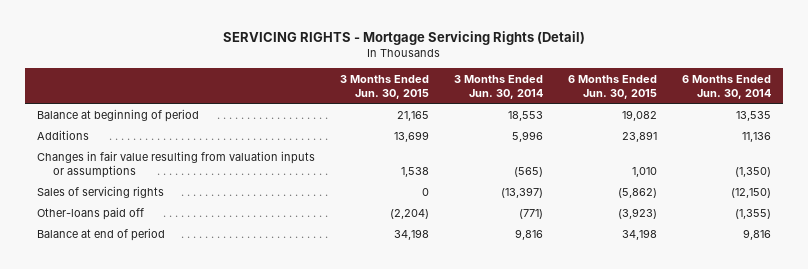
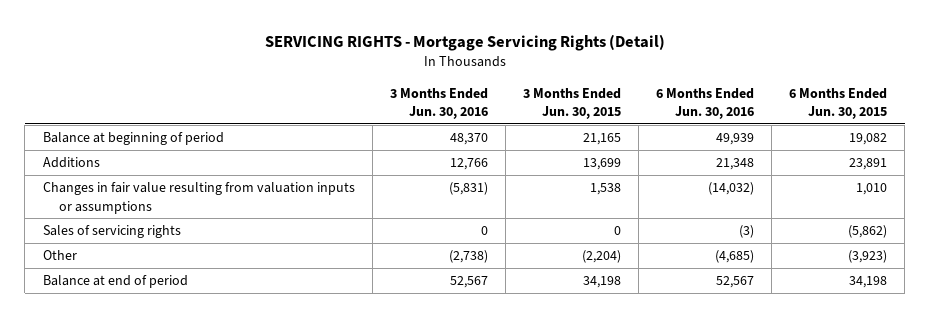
[454,74,544,99] 3 Months Ended Jun. 30, 2014 -> none
[681,74,771,99] 6 Months Ended Jun. 30, 2014 -> none
none -> [389,87,488,119] 3 Months Ended Jun. 30, 2016
none -> [656,87,755,119] 6 Months Ended Jun. 30, 2016
[37,206,145,220] Other-loans paid off -> [42,250,77,261] Other

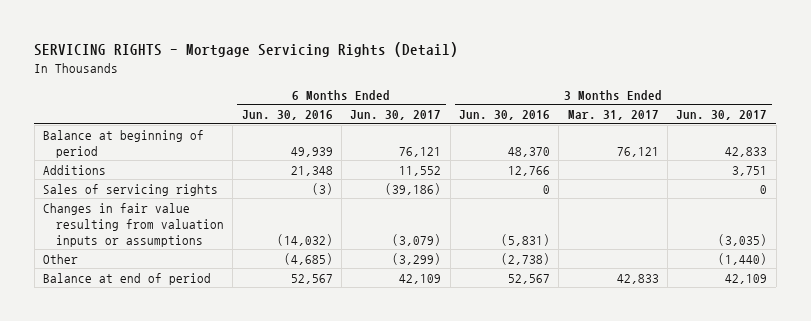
[522,87,621,119] 3 Months Ended Jun. 30, 2015 -> none
[789,87,888,119] 6 Months Ended Jun. 30, 2015 -> none
none -> [350,110,442,121] Jun. 30, 2017
none -> [567,110,659,121] Mar. 31, 2017
none -> [676,110,768,121] Jun. 30, 2017
[42,182,355,214] Changes in fair value resulting from valuation inputs or assumptions -> [43,202,225,247] Changes in fair value resulting from valuation inputs or assumptions

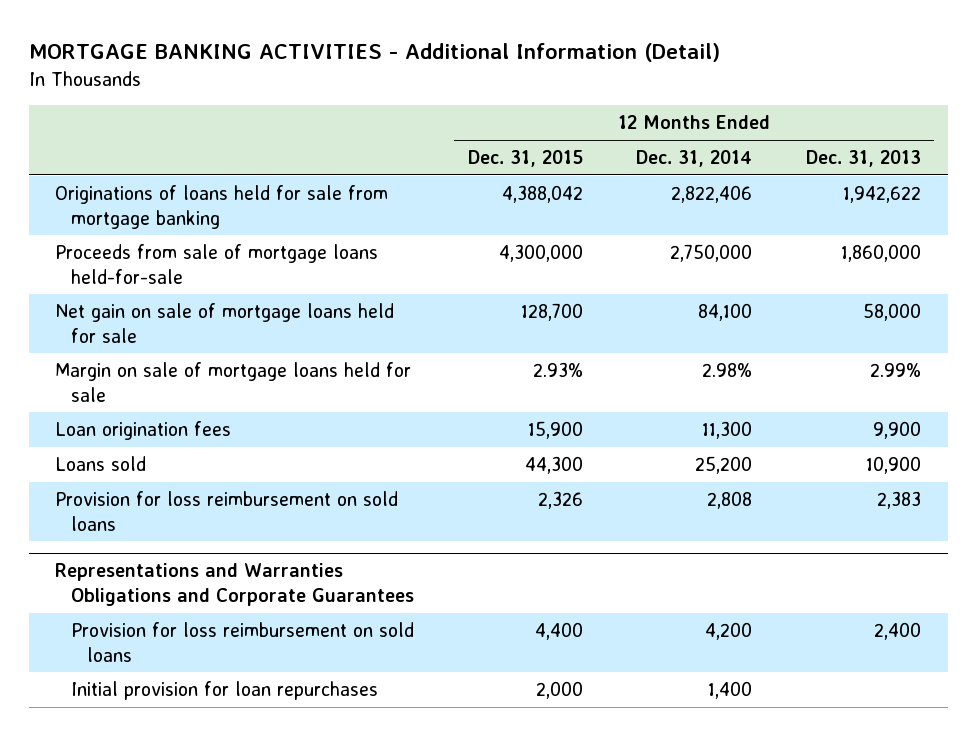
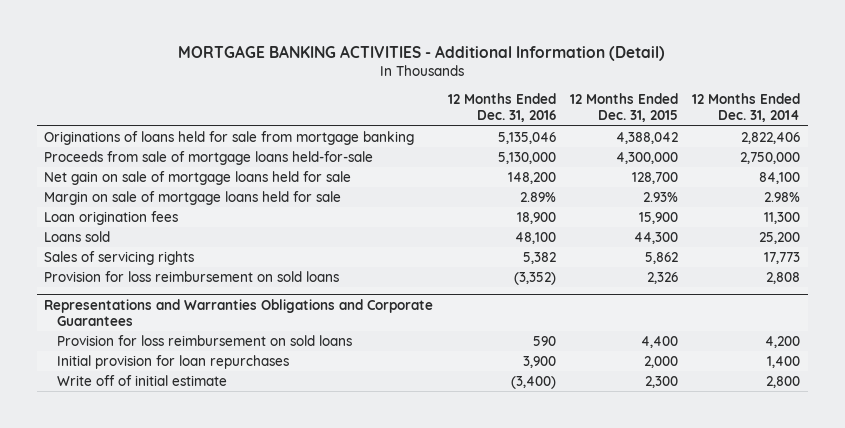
[805,150,921,168] Dec. 31, 2013 -> none
none -> [447,93,556,123] 12 Months Ended Dec. 31, 2016
none -> [44,250,195,265] Sales of servicing rights
none -> [56,374,227,386] Write off of initial estimate

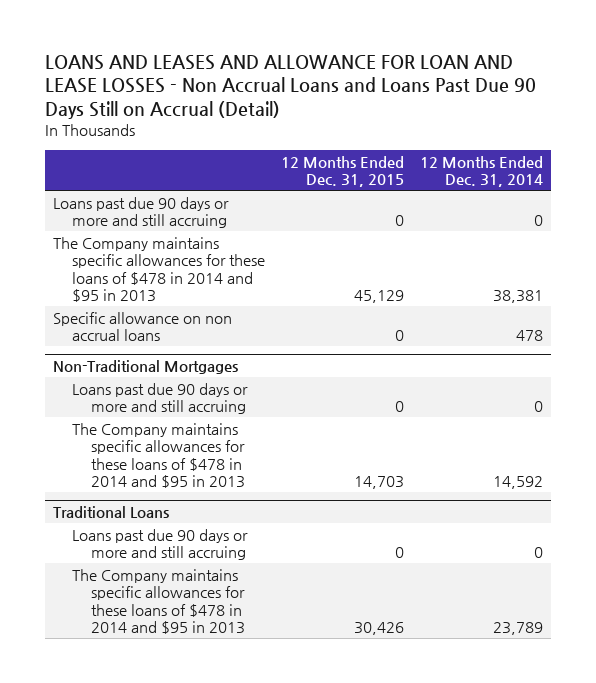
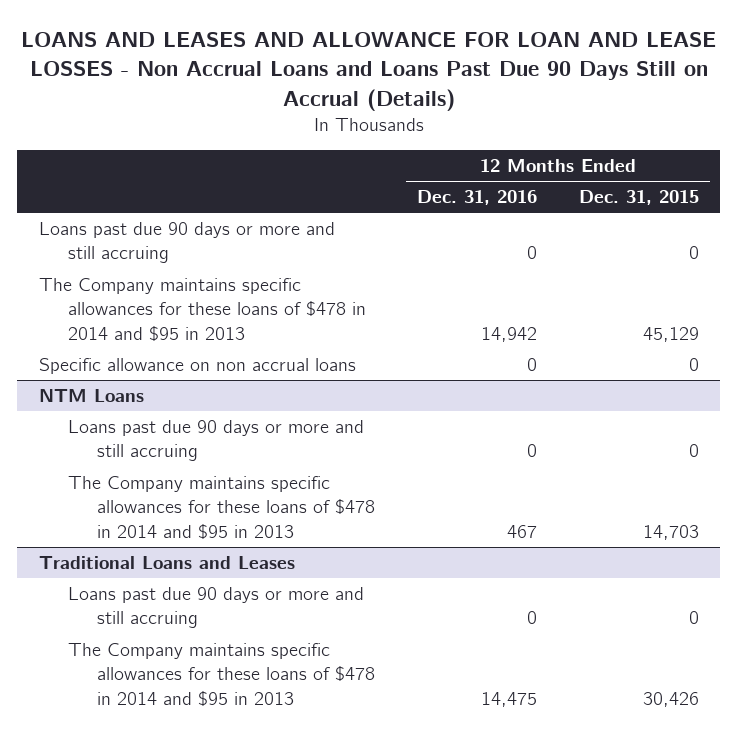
[44,55,536,119] LOANS AND LEASES AND ALLOWANCE FOR LOAN AND LEASE LOSSES - Non Accrual Loans and Loans Past Due 90 Days Still on Accrual (Detail) -> [20,31,716,111] LOANS AND LEASES AND ALLOWANCE FOR LOAN AND LEASE LOSSES - Non Accrual Loans and Loans Past Due 90 Days Still on Accrual (Details)
[420,155,544,188] 12 Months Ended Dec. 31, 2014 -> none
none -> [416,190,537,206] Dec. 31, 2016
[52,360,238,375] Non-Traditional Mortgages -> [38,389,144,403] NTM Loans
[52,506,169,519] Traditional Loans -> [38,556,295,570] Traditional Loans and Leases

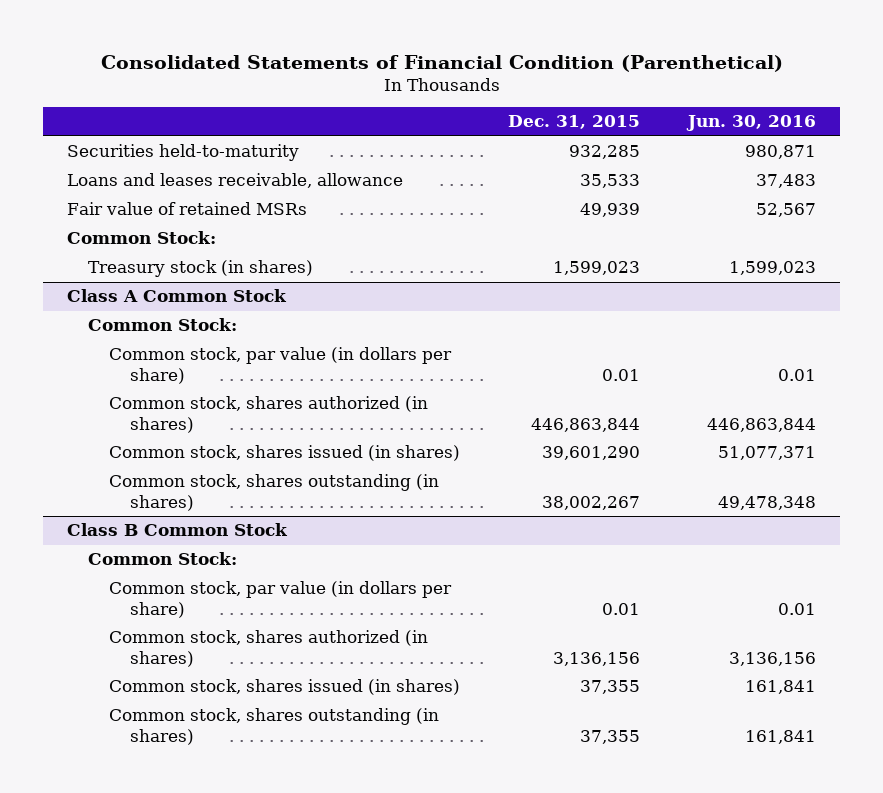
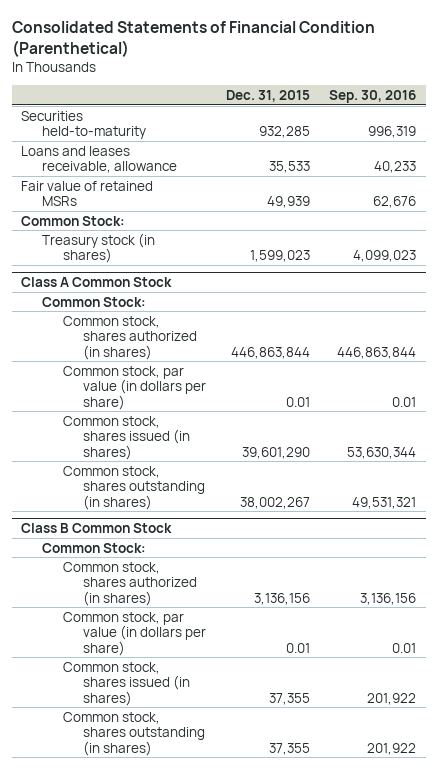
[685,115,816,132] Jun. 30, 2016 -> none
none -> [329,89,417,103] Sep. 30, 2016
[108,347,452,385] Common stock, par value (in dollars per share) -> [62,365,207,410] Common stock, par value (in dollars per share)
[108,581,452,619] Common stock, par value (in dollars per share) -> [62,611,207,656] Common stock, par value (in dollars per share)

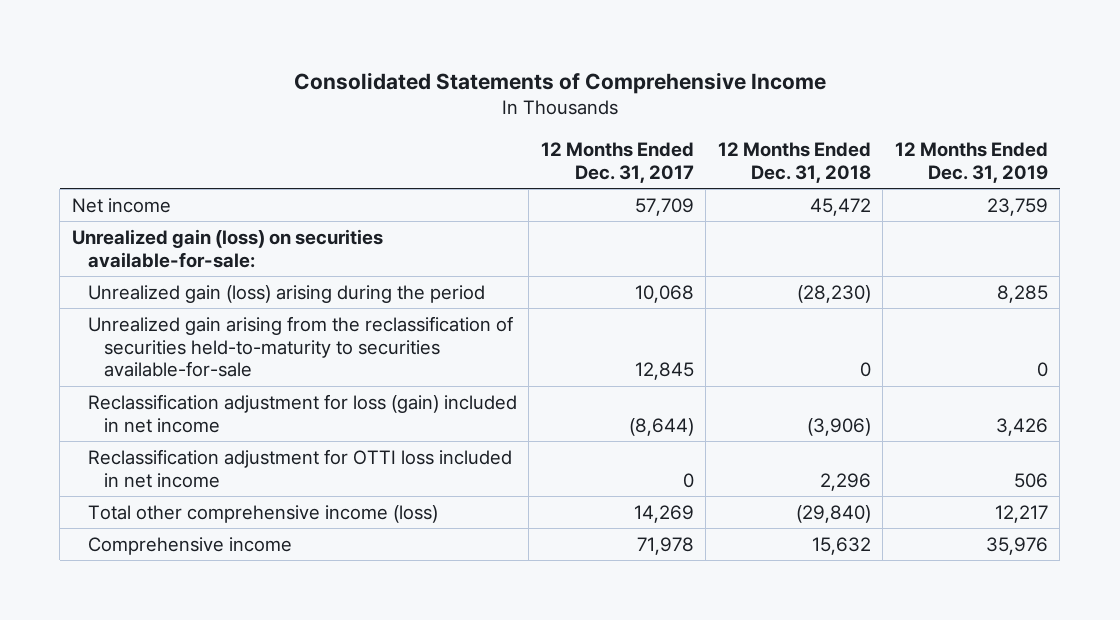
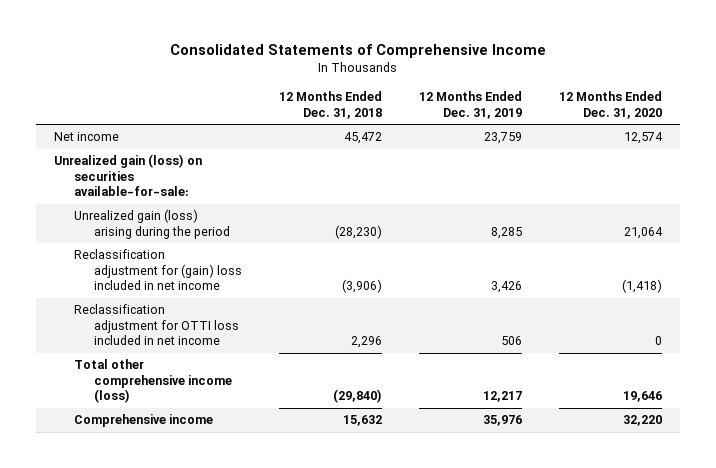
[540,142,694,183] 12 Months Ended Dec. 31, 2017 -> none
none -> [558,91,662,119] 12 Months Ended Dec. 31, 2020
[87,315,513,378] Unrealized gain arising from the reclassification of securities held-to-maturity to securities available-for-sale -> none
[87,393,517,433] Reclassification adjustment for loss (gain) included in net income -> [74,249,243,291] Reclassification adjustment for (gain) loss included in net income

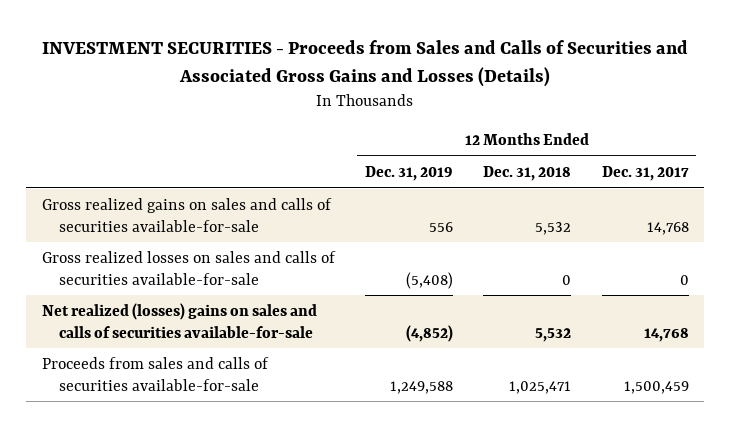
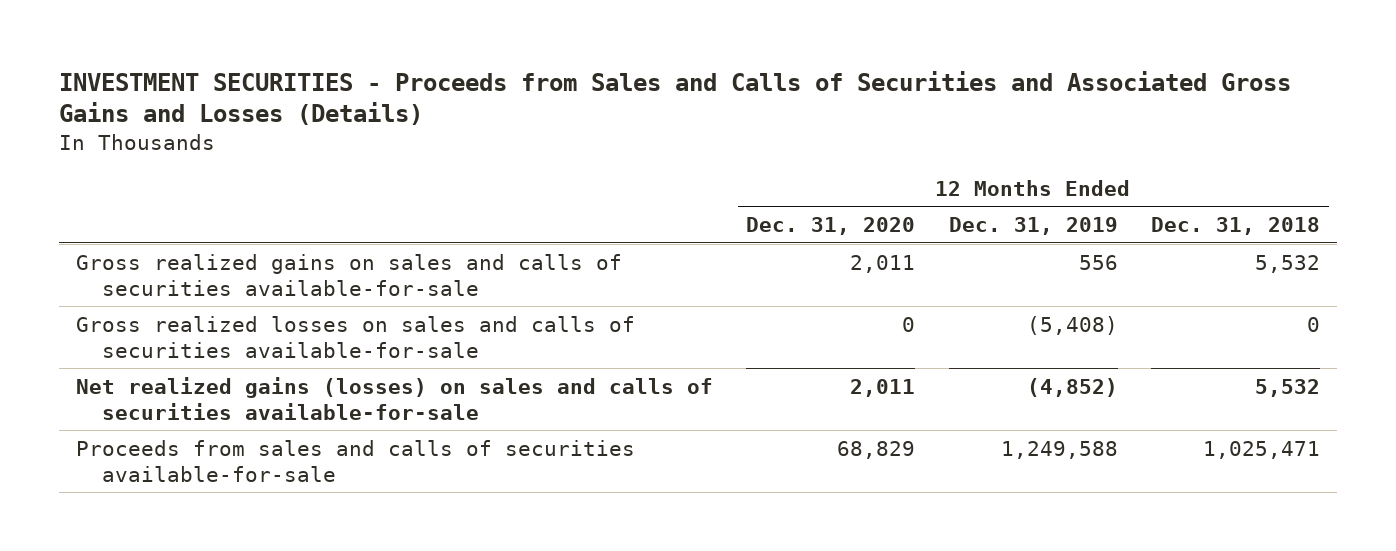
[601,165,689,181] Dec. 31, 2017 -> none
none -> [746,217,916,236] Dec. 31, 2020
[41,302,317,338] Net realized (losses) gains on sales and calls of securities available-for-sale -> [75,376,713,420] Net realized gains (losses) on sales and calls of securities available-for-sale

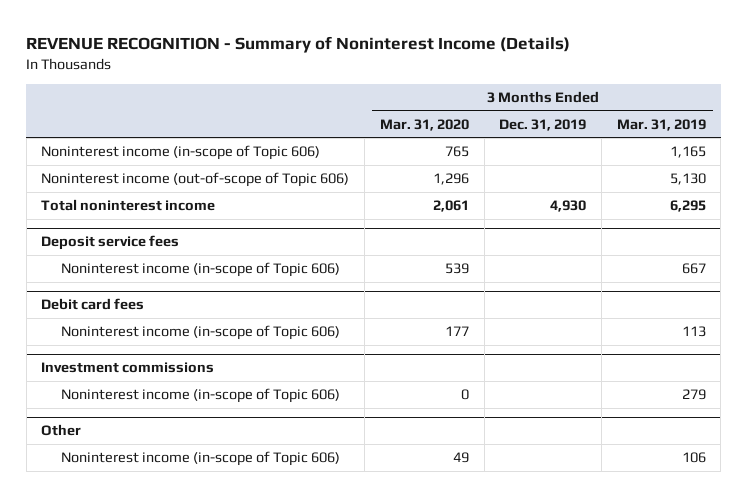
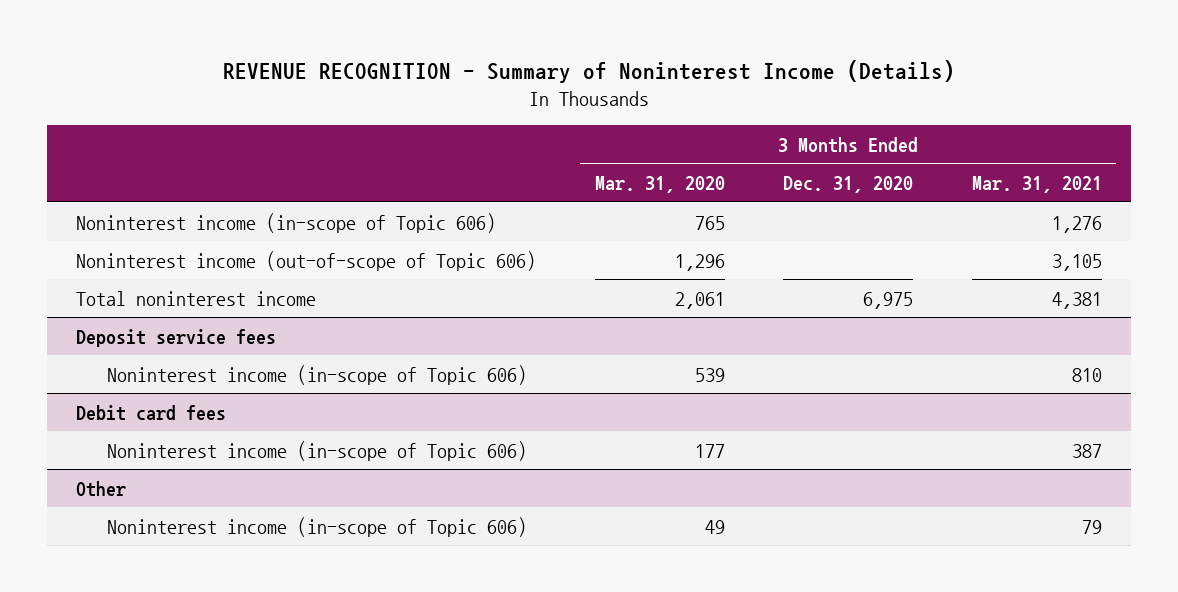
[499,118,587,131] Dec. 31, 2019 -> none
[616,118,706,131] Mar. 31, 2019 -> none
none -> [783,175,914,193] Dec. 31, 2020
none -> [971,175,1102,193] Mar. 31, 2021
[41,362,215,374] Investment commissions -> none
[60,388,340,404] Noninterest income (in-scope of Topic 606) -> none

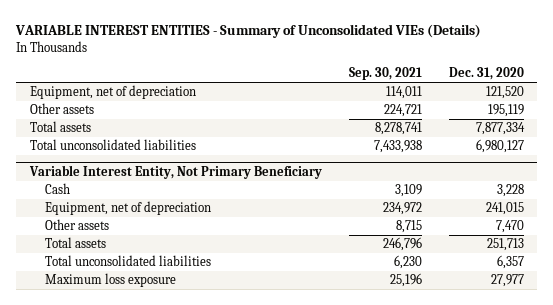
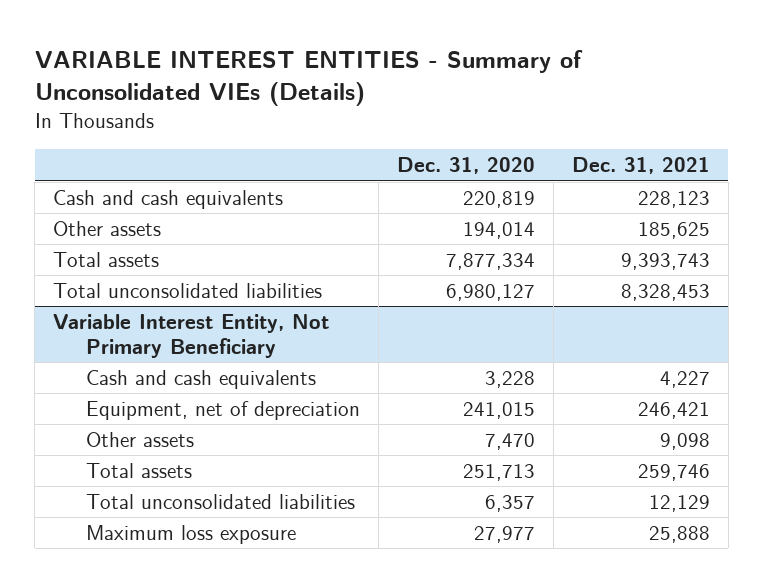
[348,67,422,81] Sep. 30, 2021 -> none
none -> [571,157,710,175] Dec. 31, 2021
[29,85,196,100] Equipment, net of depreciation -> none
none -> [53,190,284,210] Cash and cash equivalents
[487,104,524,118] 195,119 -> [462,222,535,240] 194,014
[44,183,70,195] Cash -> [85,370,316,390] Cash and cash equivalents

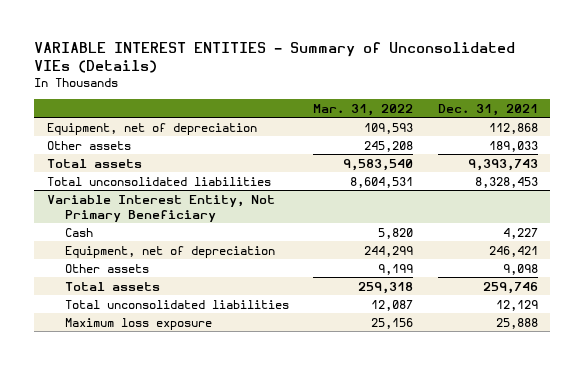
[396,157,535,175] Dec. 31, 2020 -> none
none -> [313,103,414,116] Mar. 31, 2022
[53,190,284,210] Cash and cash equivalents -> none
none -> [46,122,257,135] Equipment, net of depreciation
[637,222,710,240] 185,625 -> [488,140,538,152] 189,033
[85,370,316,390] Cash and cash equivalents -> [64,227,93,237] Cash

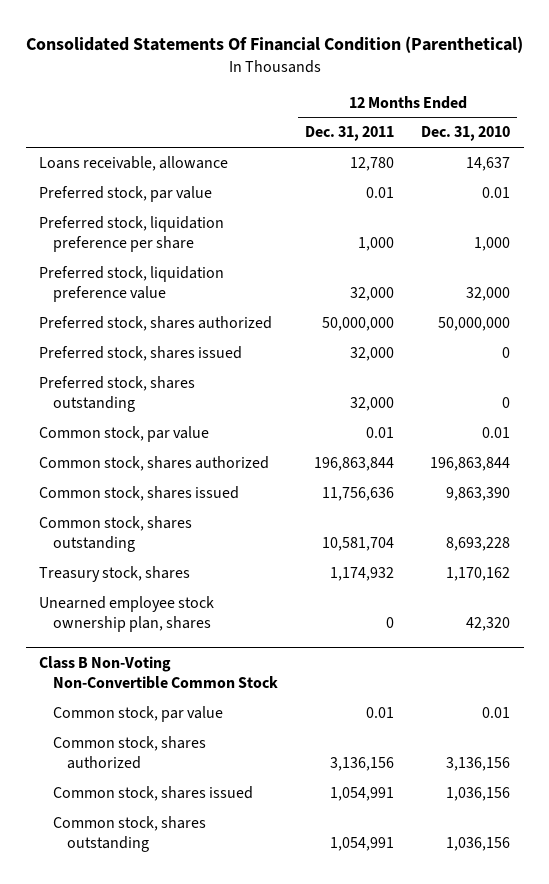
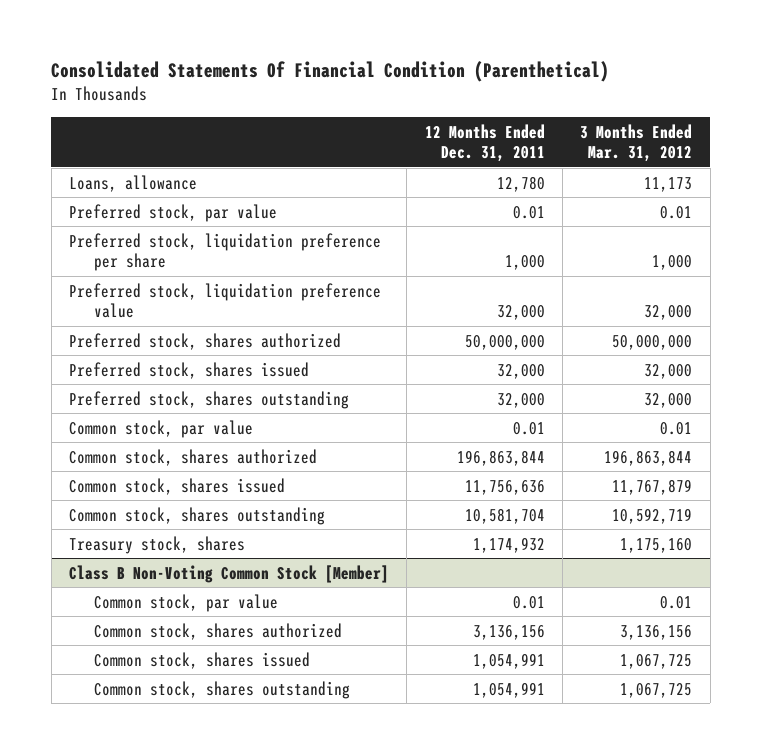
[421,126,511,142] Dec. 31, 2010 -> none
none -> [580,123,693,162] 3 Months Ended Mar. 31, 2012
[39,156,229,172] Loans receivable, allowance -> [68,174,197,192] Loans, allowance
[39,596,215,633] Unearned employee stock ownership plan, shares -> none
[39,656,278,689] Class B Non-Voting Non-Convertible Common Stock -> [68,564,389,583] Class B Non-Voting Common Stock [Member]

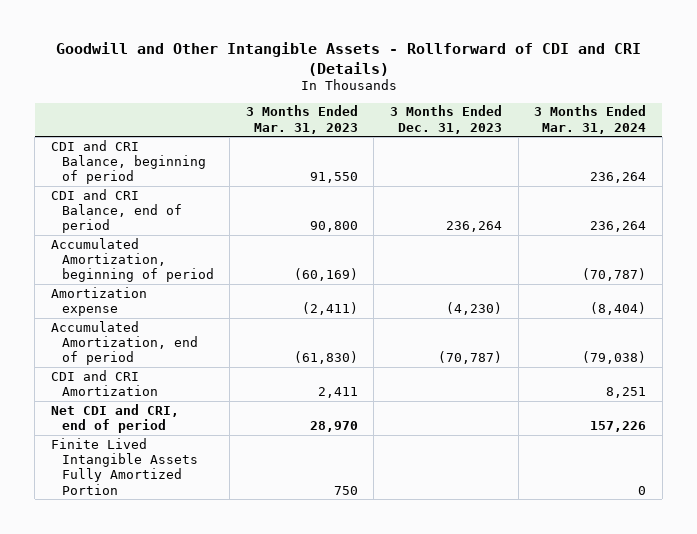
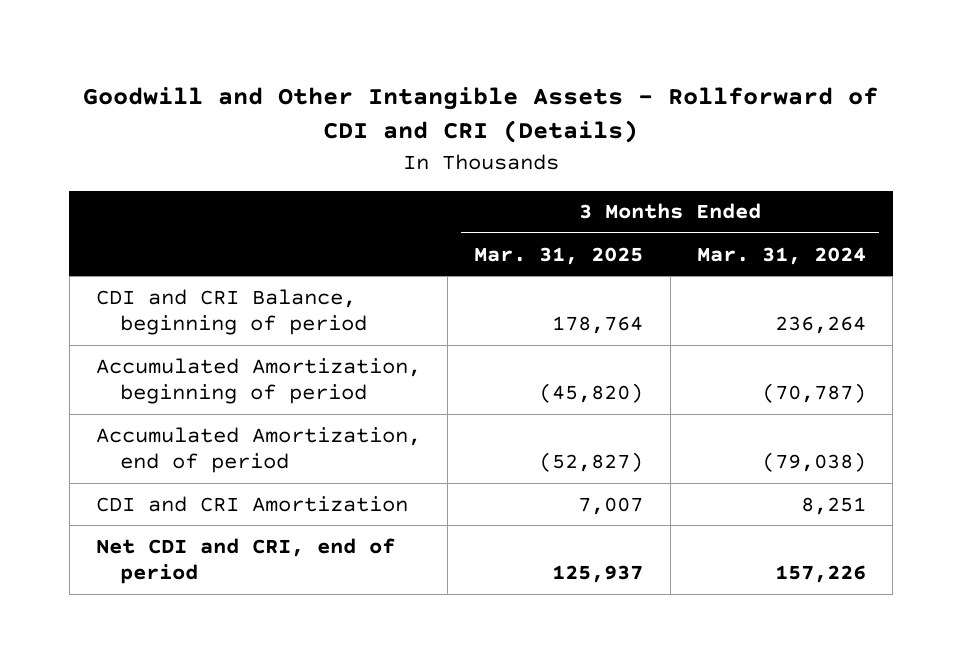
[245,105,358,134] 3 Months Ended Mar. 31, 2023 -> none
[390,105,503,134] 3 Months Ended Dec. 31, 2023 -> none
none -> [474,246,644,265] Mar. 31, 2025
[51,188,182,234] CDI and CRI Balance, end of period -> none
[51,286,148,316] Amortization expense -> none
[51,437,198,495] Finite Lived Intangible Assets Fully Amortized Portion -> none

